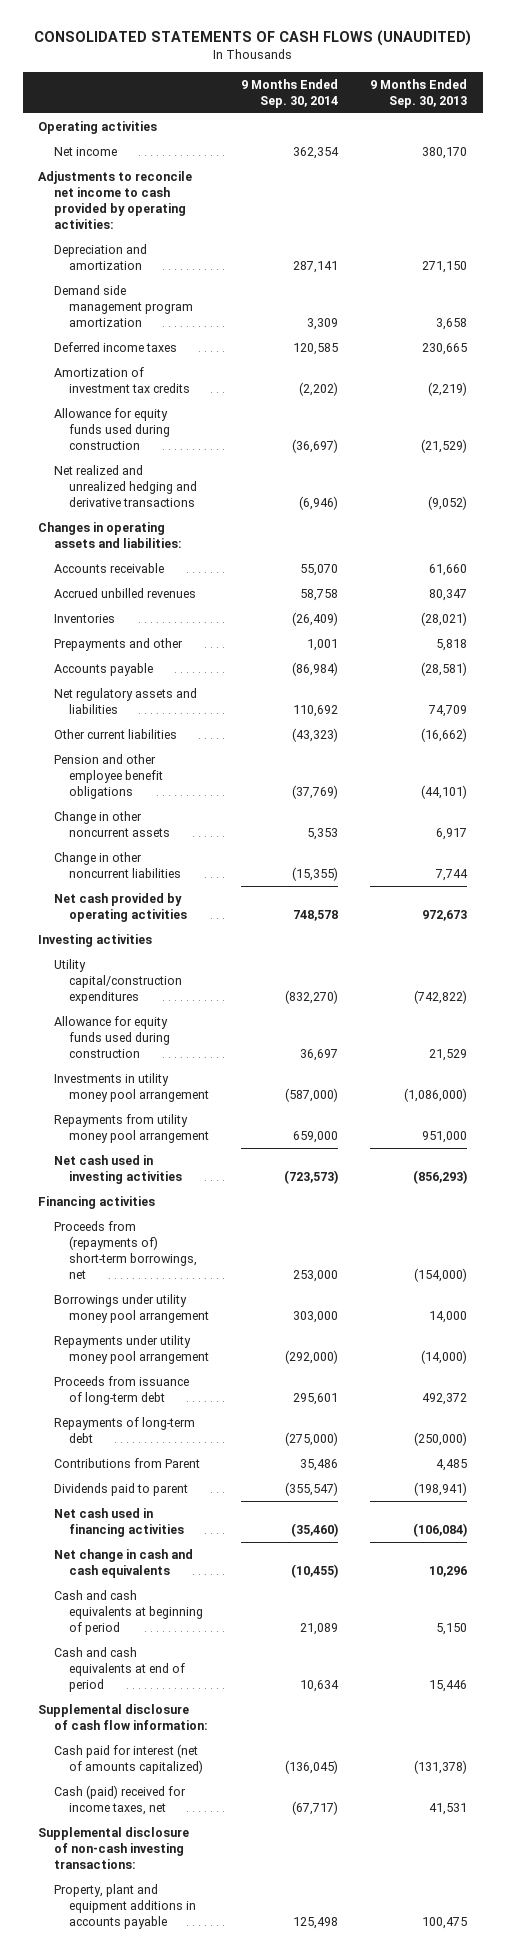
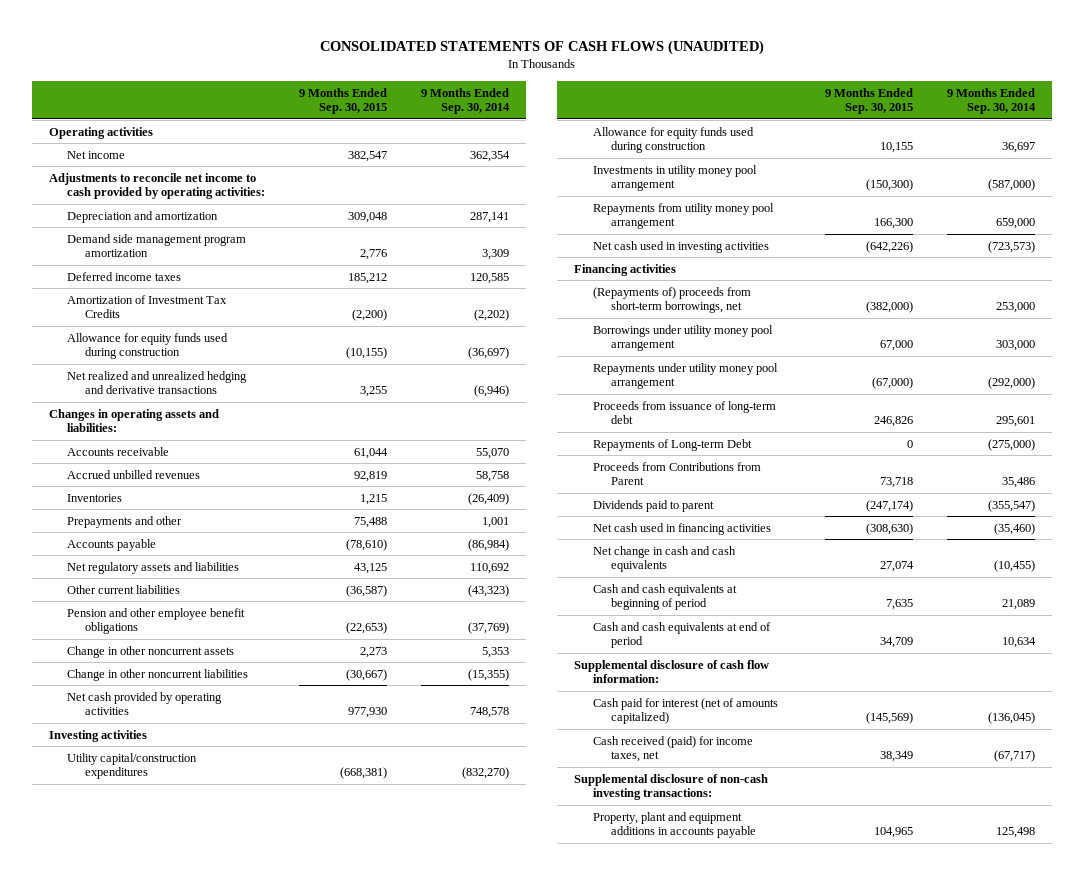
[370,78,468,108] 9 Months Ended Sep. 30, 2013 -> none
none -> [298,87,387,115] 9 Months Ended Sep. 30, 2015
[53,367,191,394] Amortization of investment tax credits -> [66,294,227,319] Amortization of Investment Tax Credits
[53,1221,198,1279] Proceeds from (repayments of) short-term borrowings, net -> [592,286,751,314] (Repayments of) proceeds from short-term borrowings, net
[53,1417,195,1444] Repayments of long-term debt -> [592,438,752,451] Repayments of Long-term Debt
[53,1458,200,1469] Contributions from Parent -> [592,461,761,486] Proceeds from Contributions from Parent
[53,1785,186,1816] Cash (paid) received for income taxes, net -> [592,735,753,763] Cash received (paid) for income taxes, net

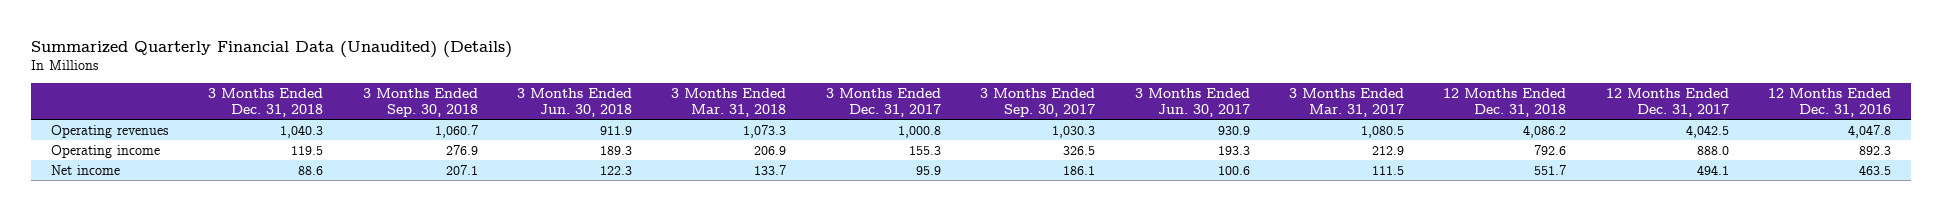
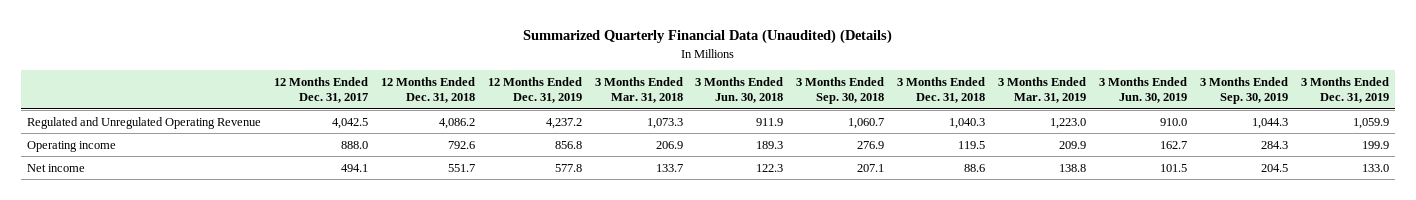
[825,87,941,117] 3 Months Ended Dec. 31, 2017 -> none
[980,87,1096,117] 3 Months Ended Sep. 30, 2017 -> none
[1134,87,1250,117] 3 Months Ended Jun. 30, 2017 -> none
[1289,87,1405,117] 3 Months Ended Mar. 31, 2017 -> none
[1768,87,1892,117] 12 Months Ended Dec. 31, 2016 -> none
none -> [487,76,582,104] 12 Months Ended Dec. 31, 2019
none -> [998,76,1087,104] 3 Months Ended Mar. 31, 2019
none -> [1098,76,1187,104] 3 Months Ended Jun. 30, 2019
none -> [1199,76,1288,105] 3 Months Ended Sep. 30, 2019
none -> [1300,76,1389,104] 3 Months Ended Dec. 31, 2019
[50,124,169,138] Operating revenues -> [27,116,262,129] Regulated and Unregulated Operating Revenue

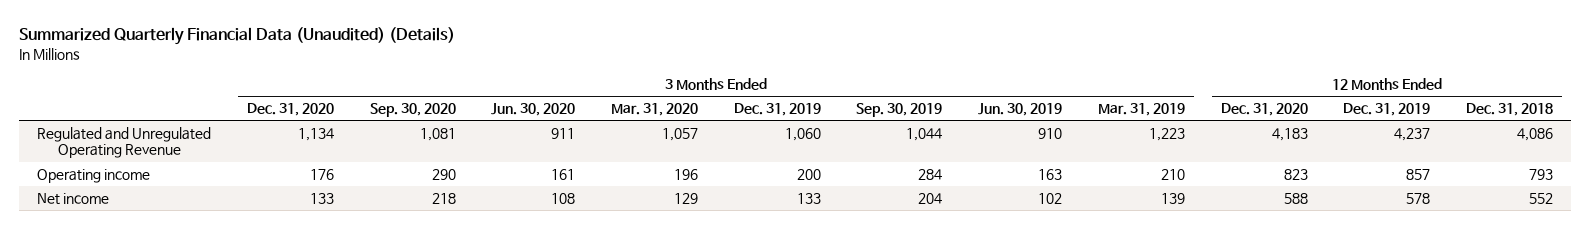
[274,76,369,104] 12 Months Ended Dec. 31, 2017 -> none
[594,76,683,104] 3 Months Ended Mar. 31, 2018 -> none
[695,76,784,104] 3 Months Ended Jun. 30, 2018 -> none
[796,76,885,105] 3 Months Ended Sep. 30, 2018 -> none
[897,76,986,104] 3 Months Ended Dec. 31, 2018 -> none
none -> [246,103,334,117] Dec. 31, 2020
none -> [369,103,456,118] Sep. 30, 2020
none -> [491,103,576,117] Jun. 30, 2020
none -> [610,103,698,117] Mar. 31, 2020
none -> [1220,103,1308,117] Dec. 31, 2020
[438,117,475,129] 4,086.2 -> [1516,127,1553,141] 4,086
[545,117,582,129] 4,237.2 -> [1394,127,1431,141] 4,237
[1050,117,1087,129] 1,223.0 -> [1148,127,1185,141] 1,223
[1159,117,1187,126] 910.0 -> [1038,127,1063,139] 910
[1251,117,1288,129] 1,044.3 -> [906,127,943,141] 1,044
[1352,117,1389,129] 1,059.9 -> [784,127,821,141] 1,060
[447,140,475,149] 792.6 -> [1528,168,1553,180] 793
[554,140,582,149] 856.8 -> [1406,168,1431,180] 857
[1059,140,1087,149] 209.9 -> [1160,168,1185,180] 210
[1159,140,1187,149] 162.7 -> [1038,168,1063,180] 163
[1260,140,1288,149] 284.3 -> [918,168,943,180] 284
[1361,140,1389,149] 199.9 -> [796,168,821,180] 200
[447,163,475,172] 551.7 -> [1528,192,1553,204] 552
[554,163,582,172] 577.8 -> [1406,192,1431,204] 578
[1059,163,1087,172] 138.8 -> [1160,192,1185,204] 139
[1159,163,1187,172] 101.5 -> [1038,192,1063,204] 102
[1260,163,1288,172] 204.5 -> [918,192,943,204] 204
[1361,163,1389,172] 133.0 -> [796,192,821,204] 133

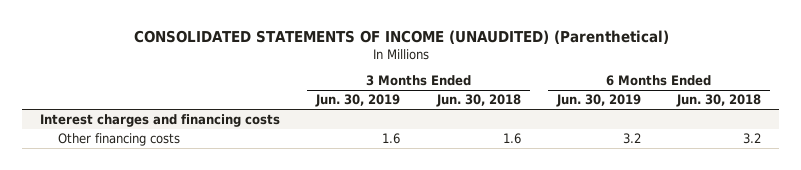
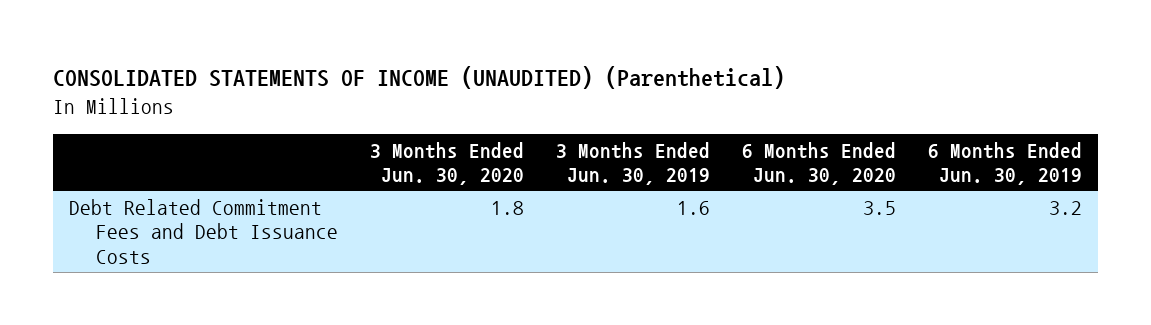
[435,94,521,108] Jun. 30, 2018 -> none
[676,94,762,108] Jun. 30, 2018 -> none
none -> [369,141,524,186] 3 Months Ended Jun. 30, 2020
none -> [741,141,896,186] 6 Months Ended Jun. 30, 2020
[40,114,281,128] Interest charges and financing costs -> none
[58,133,181,147] Other financing costs -> [68,198,338,264] Debt Related Commitment Fees and Debt Issuance Costs

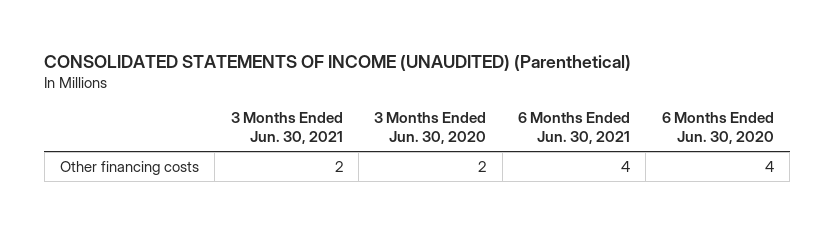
[555,141,710,186] 3 Months Ended Jun. 30, 2019 -> none
[928,141,1083,186] 6 Months Ended Jun. 30, 2019 -> none
none -> [230,111,343,145] 3 Months Ended Jun. 30, 2021
none -> [518,111,631,145] 6 Months Ended Jun. 30, 2021
[68,198,338,264] Debt Related Commitment Fees and Debt Issuance Costs -> none
none -> [59,160,199,175] Other financing costs

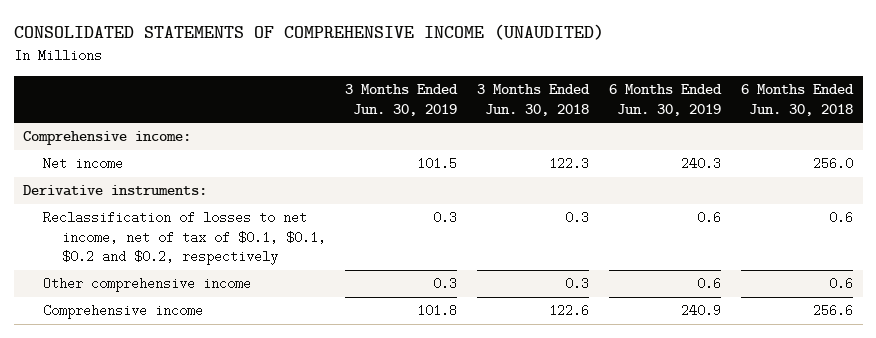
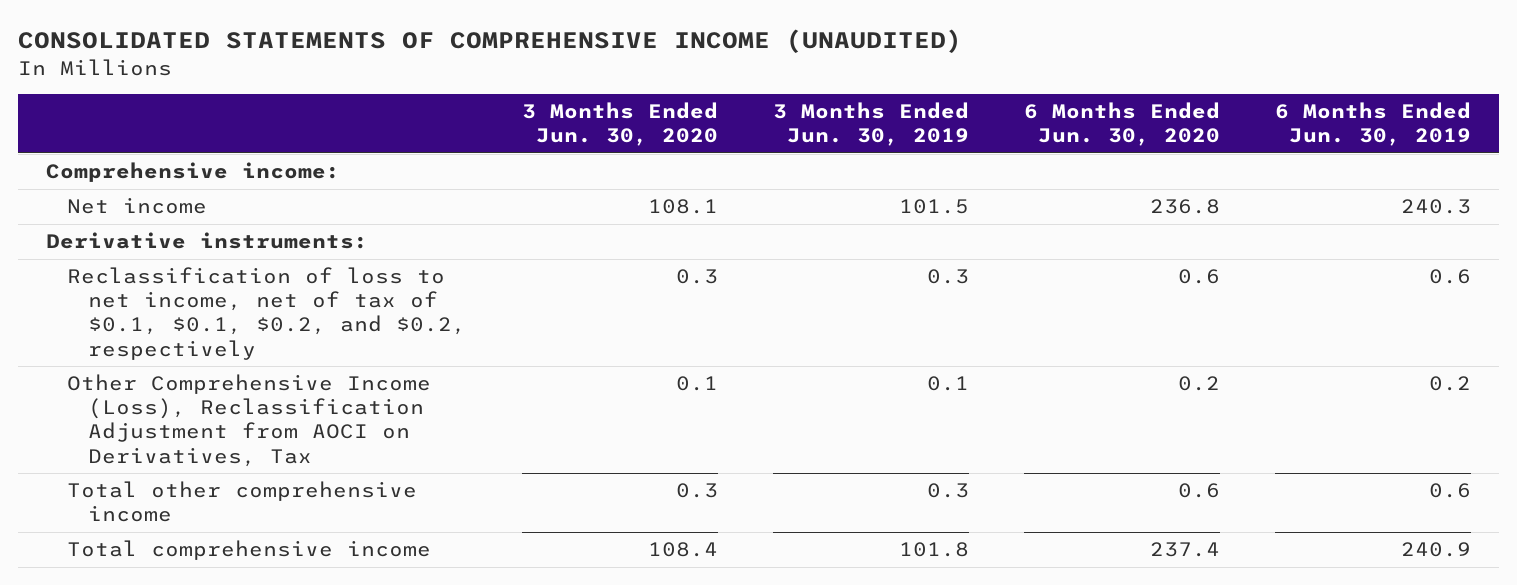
[477,84,591,116] 3 Months Ended Jun. 30, 2018 -> none
[740,84,854,116] 6 Months Ended Jun. 30, 2018 -> none
none -> [521,102,718,147] 3 Months Ended Jun. 30, 2020
none -> [1023,102,1220,147] 6 Months Ended Jun. 30, 2020
[42,211,326,266] Reclassification of losses to net income, net of tax of $0.1, $0.1, $0.2 and $0.2, respectively -> [67,267,467,360] Reclassification of loss to net income, net of tax of $0.1, $0.1, $0.2, and $0.2, respectively
none -> [67,374,432,467] Other Comprehensive Income (Loss), Reclassification Adjustment from AOCI on Derivatives, Tax
[42,277,251,293] Other comprehensive income -> [67,481,418,523] Total other comprehensive income
[42,304,203,320] Comprehensive income -> [67,540,432,561] Total comprehensive income

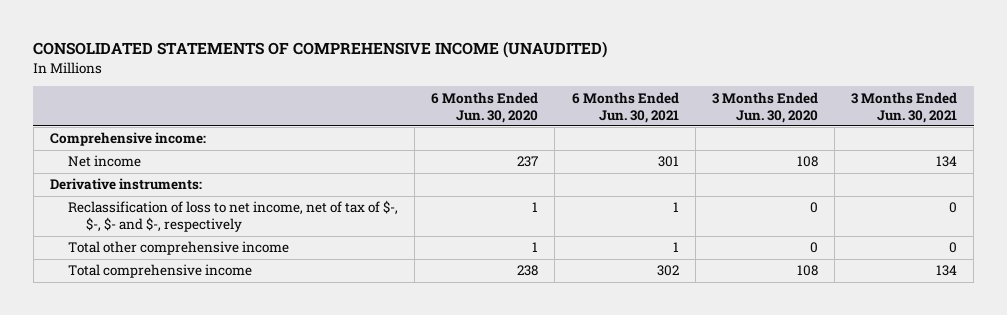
[772,102,969,147] 3 Months Ended Jun. 30, 2019 -> none
[1275,102,1472,147] 6 Months Ended Jun. 30, 2019 -> none
none -> [571,91,679,123] 6 Months Ended Jun. 30, 2021
none -> [851,91,958,123] 3 Months Ended Jun. 30, 2021
[647,199,718,215] 108.1 -> [796,156,818,168] 108
[1149,199,1220,215] 236.8 -> [517,156,539,168] 237
[67,374,432,467] Other Comprehensive Income (Loss), Reclassification Adjustment from AOCI on Derivatives, Tax -> none
[67,267,467,360] Reclassification of loss to net income, net of tax of $0.1, $0.1, $0.2, and $0.2, respectively -> [68,200,399,233] Reclassification of loss to net income, net of tax of $-, $-, $- and $-, respectively
[675,269,718,285] 0.3 -> [809,202,818,214] 0
[1177,269,1220,285] 0.6 -> [532,202,539,213] 1
[675,483,718,499] 0.3 -> [809,242,818,254] 0
[1177,483,1220,499] 0.6 -> [532,242,539,253] 1
[647,542,718,558] 108.4 -> [796,265,818,277] 108
[1149,542,1220,558] 237.4 -> [517,265,539,277] 238

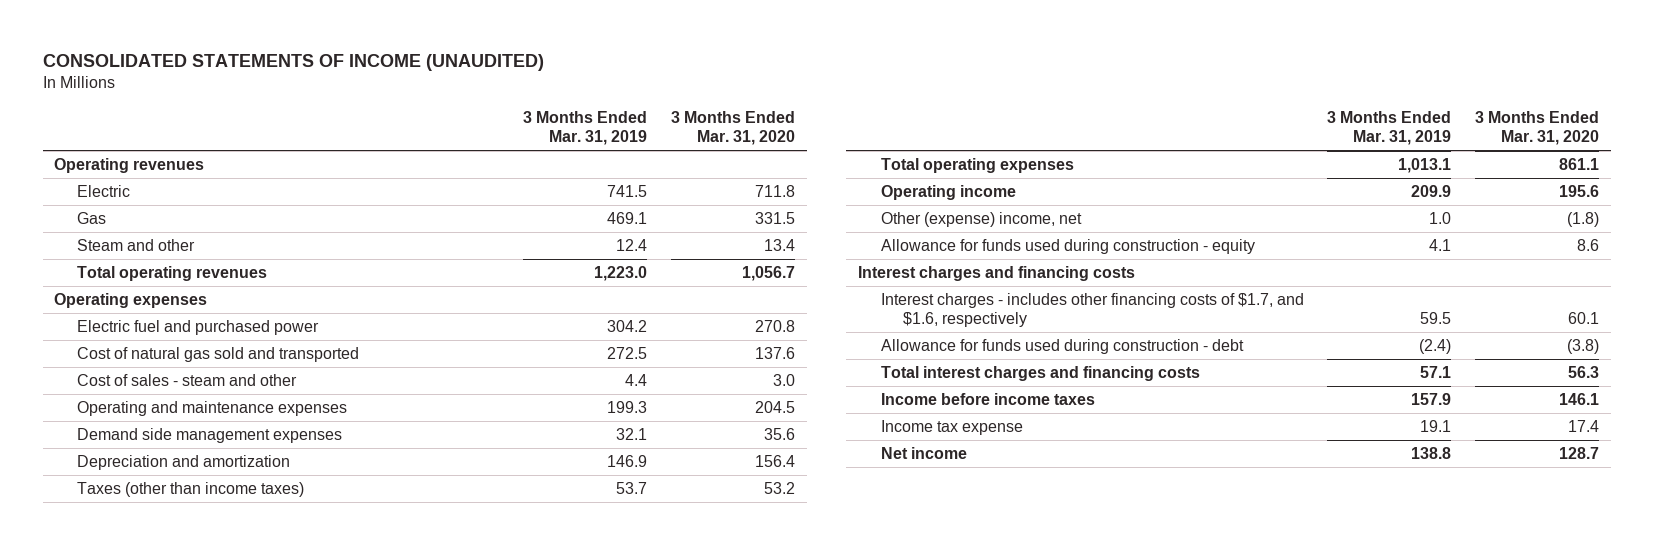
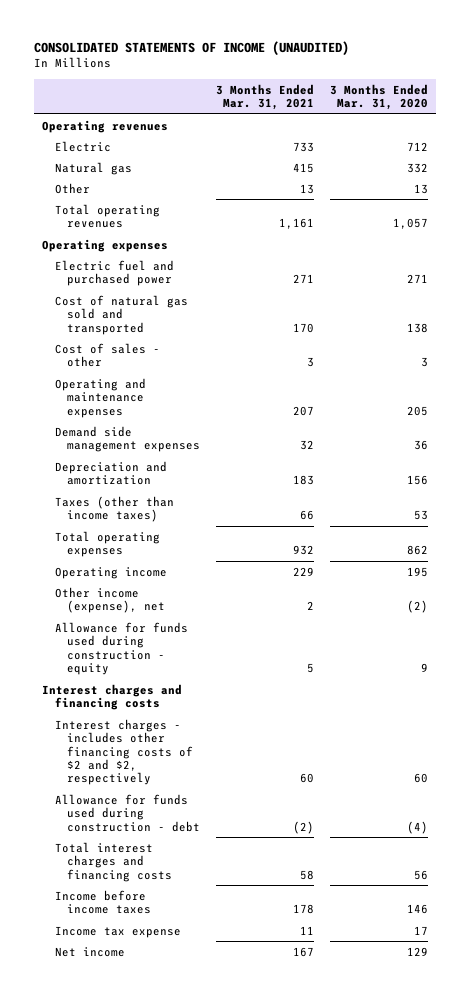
[523,111,648,145] 3 Months Ended Mar. 31, 2019 -> none
none -> [216,83,315,111] 3 Months Ended Mar. 31, 2021
[755,185,796,198] 711.8 -> [407,141,429,151] 712
[76,212,106,225] Gas -> [54,161,132,175] Natural gas
[755,212,796,225] 331.5 -> [407,162,429,173] 332
[76,239,195,252] Steam and other -> [54,182,90,194] Other
[764,239,796,252] 13.4 -> [414,183,429,194] 13
[742,266,796,282] 1,056.7 -> [393,218,429,230] 1,057
[755,320,796,333] 270.8 -> [407,274,429,284] 271
[755,347,796,360] 137.6 -> [407,322,429,333] 138
[76,374,297,387] Cost of sales - steam and other -> [54,342,160,368] Cost of sales - other
[773,374,796,387] 3.0 -> [421,357,429,368] 3
[755,401,796,414] 204.5 -> [407,405,429,416] 205
[764,428,796,441] 35.6 -> [414,440,429,451] 36
[755,455,796,468] 156.4 -> [407,475,429,486] 156
[764,482,796,495] 53.2 -> [414,510,429,521] 53
[1559,158,1600,171] 861.1 -> [407,545,429,556] 862
[1559,185,1600,198] 195.6 -> [407,566,429,577] 195
[880,212,1082,228] Other (expense) income, net -> [54,586,166,614] Other income (expense), net
[1567,212,1600,228] (1.8) -> [407,600,429,614] (2)
[1577,239,1600,252] 8.6 -> [421,662,429,672] 9
[880,293,1304,327] Interest charges - includes other financing costs of $1.7, and $1.6, respectively -> [54,718,194,786] Interest charges - includes other financing costs of $2 and $2, respectively
[1568,311,1600,324] 60.1 -> [414,773,429,784] 60
[1567,339,1600,355] (3.8) -> [407,820,429,834] (4)
[1568,366,1600,379] 56.3 -> [414,869,429,880] 56
[1559,393,1600,406] 146.1 -> [407,904,429,915] 146
[1568,420,1600,433] 17.4 -> [414,925,429,935] 17
[1559,447,1600,460] 128.7 -> [407,946,429,956] 129

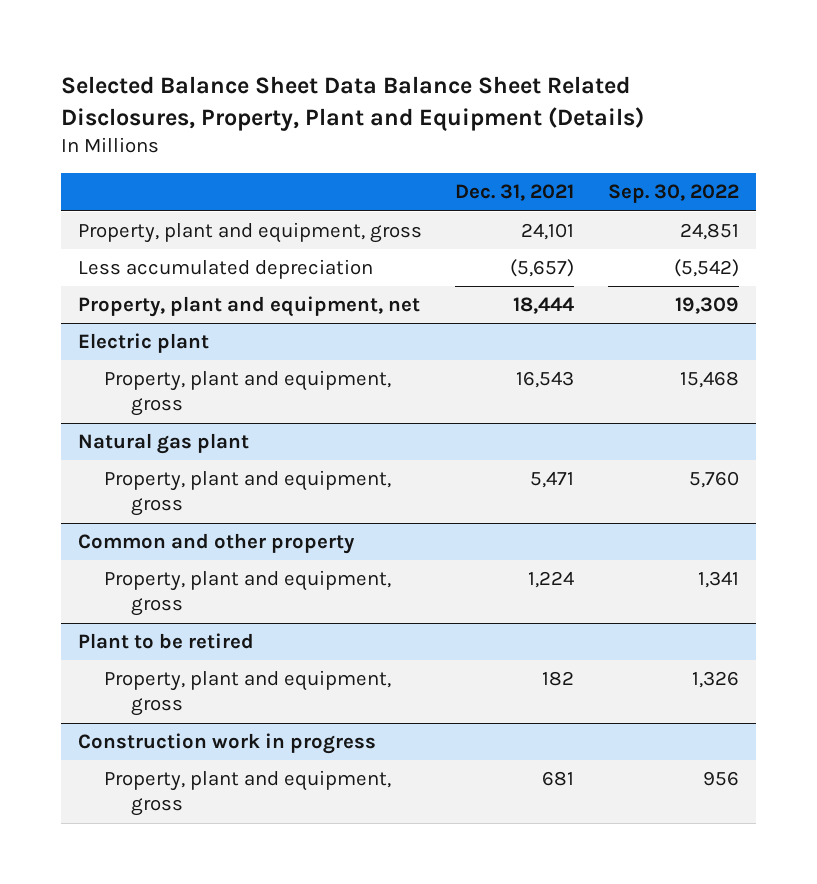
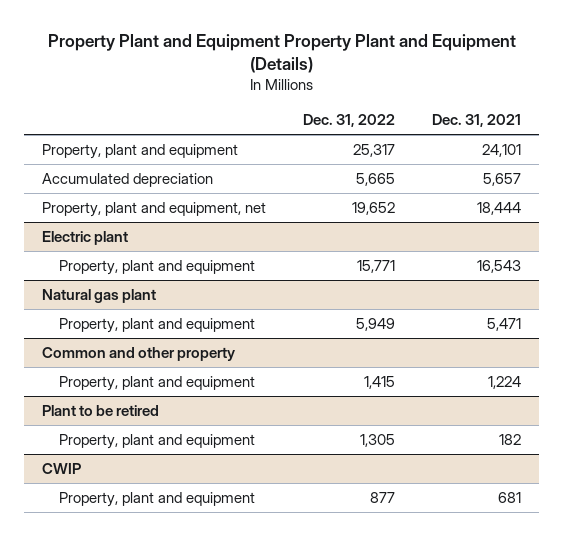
[60,75,644,131] Selected Balance Sheet Data Balance Sheet Related Disclosures, Property, Plant and Equipment (Details) -> [47,33,516,74] Property Plant and Equipment Property Plant and Equipment (Details)
[608,184,740,204] Sep. 30, 2022 -> none
none -> [303,114,396,128] Dec. 31, 2022
[77,222,422,244] Property, plant and equipment, gross -> [42,143,239,159] Property, plant and equipment
[77,259,373,280] Less accumulated depreciation -> [42,172,214,187] Accumulated depreciation
[510,259,575,278] (5,657) -> [482,172,521,186] 5,657
[104,370,392,417] Property, plant and equipment, gross -> [58,259,255,275] Property, plant and equipment
[104,470,392,517] Property, plant and equipment, gross -> [58,317,255,333] Property, plant and equipment
[104,570,392,617] Property, plant and equipment, gross -> [58,375,255,391] Property, plant and equipment
[104,670,392,717] Property, plant and equipment, gross -> [58,433,255,449] Property, plant and equipment
[77,733,376,755] Construction work in progress -> [42,462,82,474] CWIP
[104,770,392,817] Property, plant and equipment, gross -> [58,491,255,507] Property, plant and equipment

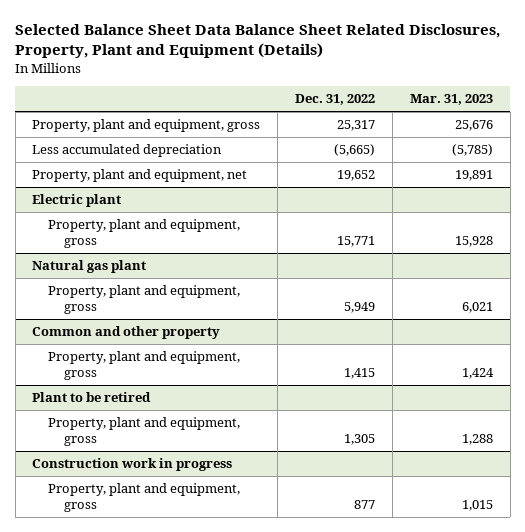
[47,33,516,74] Property Plant and Equipment Property Plant and Equipment (Details) -> [15,24,501,59] Selected Balance Sheet Data Balance Sheet Related Disclosures, Property, Plant and Equipment (Details)
[431,114,521,128] Dec. 31, 2021 -> none
none -> [409,94,493,106] Mar. 31, 2023
[42,143,239,159] Property, plant and equipment -> [32,119,261,133] Property, plant and equipment, gross
[42,172,214,187] Accumulated depreciation -> [32,144,223,158] Less accumulated depreciation
[356,172,396,186] 5,665 -> [334,144,376,157] (5,665)
[58,259,255,275] Property, plant and equipment -> [48,219,241,249] Property, plant and equipment, gross
[58,317,255,333] Property, plant and equipment -> [48,285,241,315] Property, plant and equipment, gross
[58,375,255,391] Property, plant and equipment -> [48,351,241,381] Property, plant and equipment, gross
[58,433,255,449] Property, plant and equipment -> [48,417,241,447] Property, plant and equipment, gross
[42,462,82,474] CWIP -> [32,458,233,472] Construction work in progress
[58,491,255,507] Property, plant and equipment -> [48,483,241,513] Property, plant and equipment, gross

